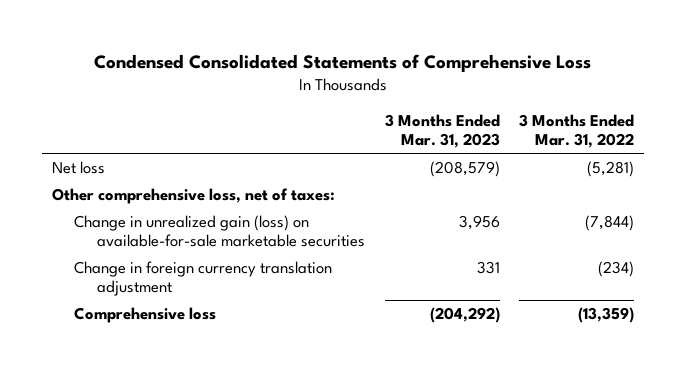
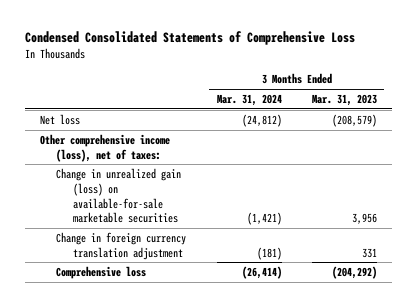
[519,113,635,149] 3 Months Ended Mar. 31, 2022 -> none
none -> [216,94,282,107] Mar. 31, 2024
[51,187,335,204] Other comprehensive loss, net of taxes: -> [39,133,170,162] Other comprehensive income (loss), net of taxes:

